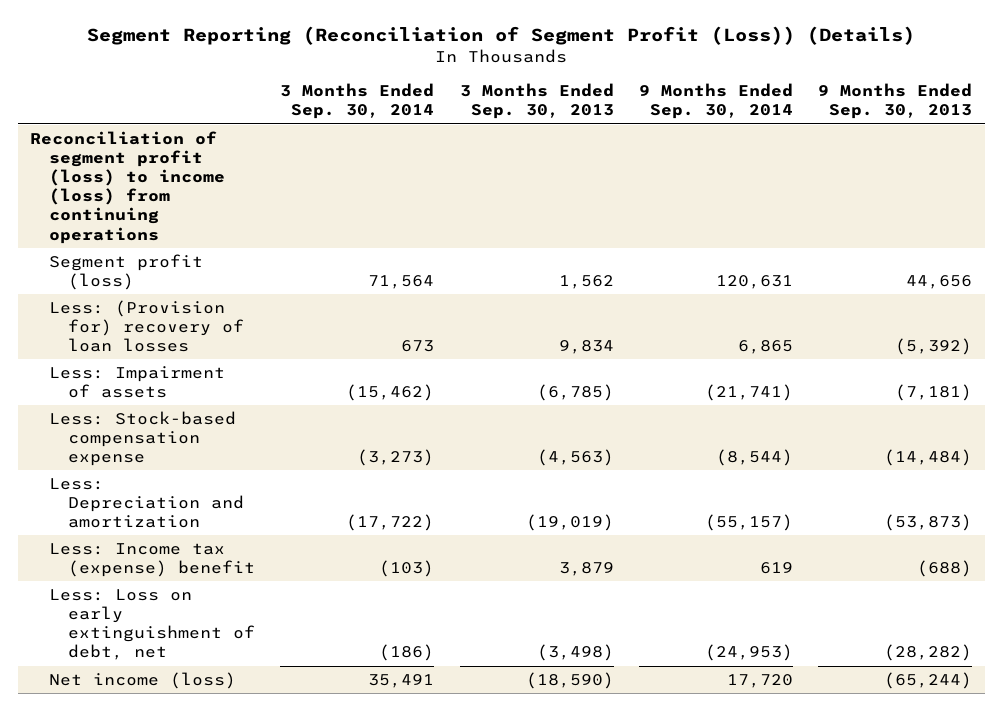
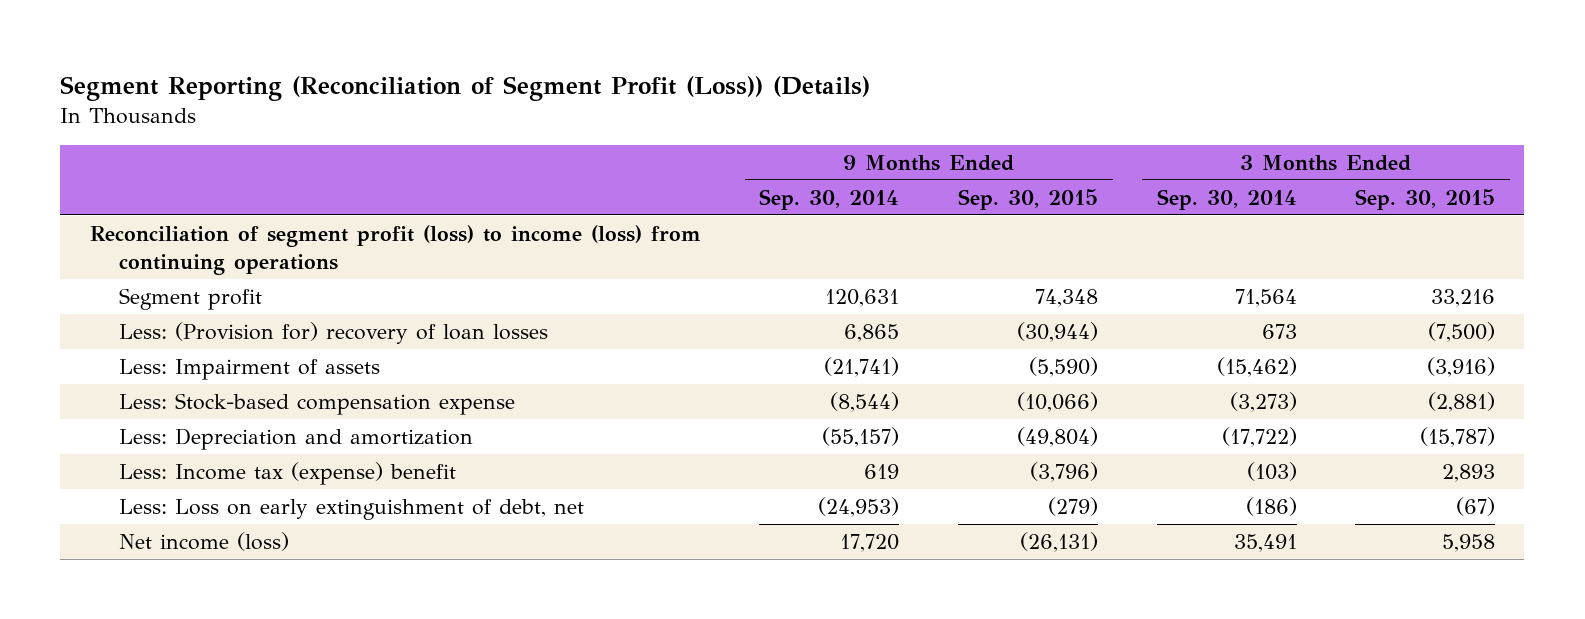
[459,83,614,120] 3 Months Ended Sep. 30, 2013 -> none
[818,83,973,120] 9 Months Ended Sep. 30, 2013 -> none
none -> [957,188,1098,210] Sep. 30, 2015
none -> [1355,188,1496,210] Sep. 30, 2015
[49,253,204,291] Segment profit (loss) -> [119,287,263,310] Segment profit

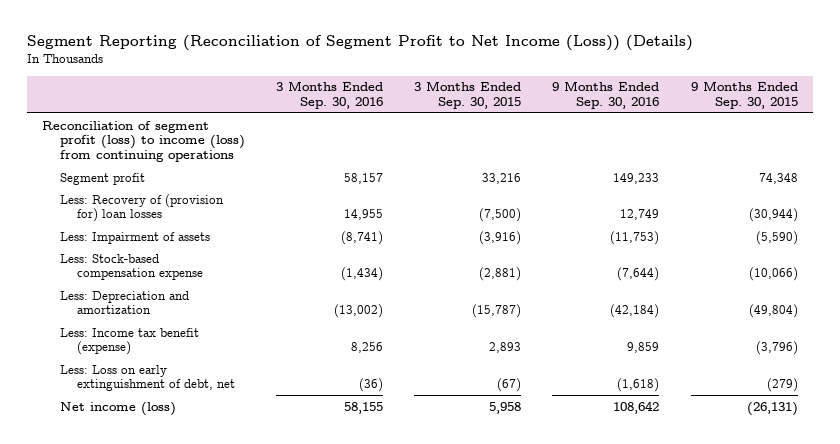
[60,76,871,102] Segment Reporting (Reconciliation of Segment Profit (Loss)) (Details) -> [26,35,693,52] Segment Reporting (Reconciliation of Segment Profit to Net Income (Loss)) (Details)
[759,188,900,210] Sep. 30, 2014 -> none
[1156,188,1297,210] Sep. 30, 2014 -> none
none -> [275,81,383,110] 3 Months Ended Sep. 30, 2016
none -> [552,81,660,110] 9 Months Ended Sep. 30, 2016
[119,321,549,344] Less: (Provision for) recovery of loan losses -> [59,193,224,223] Less: Recovery of (provision for) loan losses
[119,461,457,485] Less: Income tax (expense) benefit -> [59,327,199,356] Less: Income tax benefit (expense)

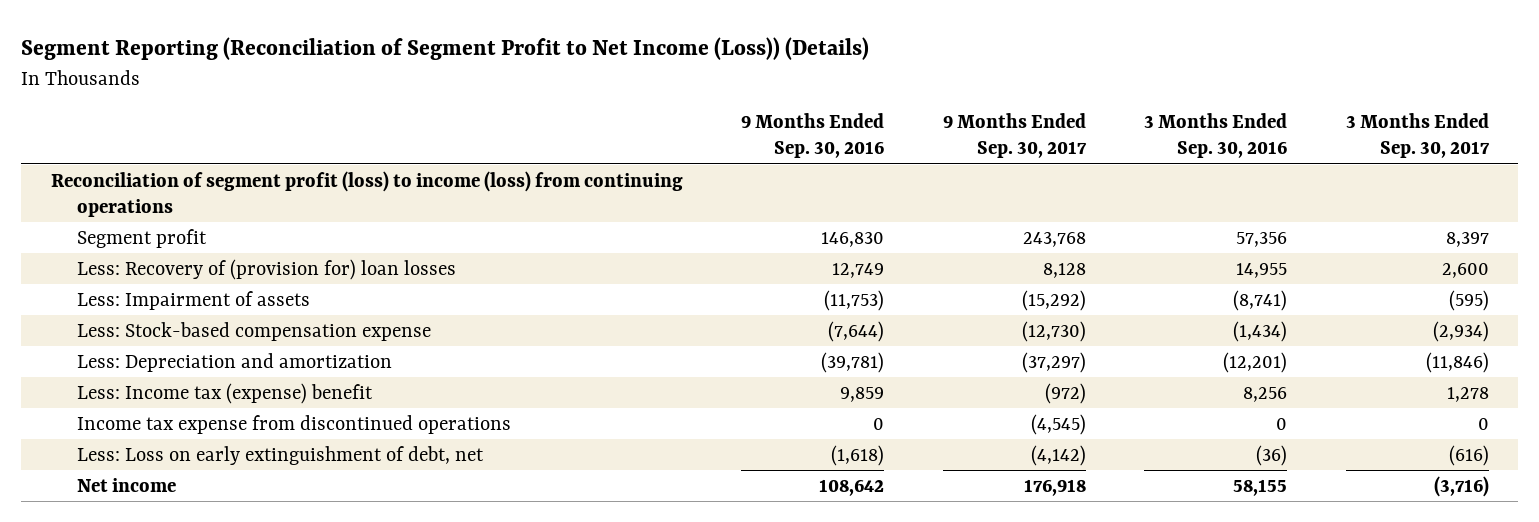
[414,81,522,110] 3 Months Ended Sep. 30, 2015 -> none
[690,81,798,110] 9 Months Ended Sep. 30, 2015 -> none
none -> [942,113,1087,159] 9 Months Ended Sep. 30, 2017
none -> [1345,113,1490,159] 3 Months Ended Sep. 30, 2017
[343,172,383,184] 58,157 -> [1236,231,1288,247] 57,356
[613,172,660,184] 149,233 -> [821,231,885,247] 146,830
[333,304,383,319] (13,002) -> [1223,351,1288,373] (12,201)
[610,304,660,319] (42,184) -> [821,351,885,373] (39,781)
[59,327,199,356] Less: Income tax benefit (expense) -> [77,382,374,404] Less: Income tax (expense) benefit
none -> [77,414,512,434] Income tax expense from discontinued operations
[59,401,176,416] Net income (loss) -> [77,477,177,492] Net income

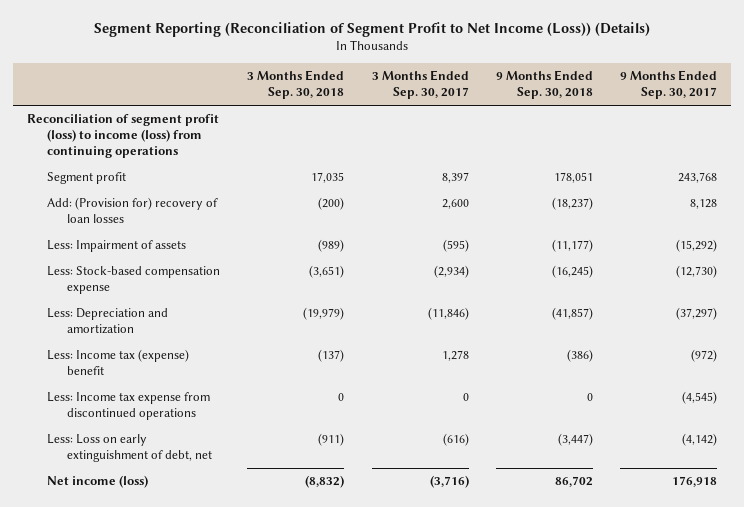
[741,113,885,159] 9 Months Ended Sep. 30, 2016 -> none
[1144,113,1288,159] 3 Months Ended Sep. 30, 2016 -> none
none -> [247,70,345,100] 3 Months Ended Sep. 30, 2018
none -> [496,70,594,100] 9 Months Ended Sep. 30, 2018
[77,258,457,280] Less: Recovery of (provision for) loan losses -> [47,197,219,223] Add: (Provision for) recovery of loan losses
[77,414,512,434] Income tax expense from discontinued operations -> [47,392,211,420] Less: Income tax expense from discontinued operations
[77,477,177,492] Net income -> [47,475,149,489] Net income (loss)

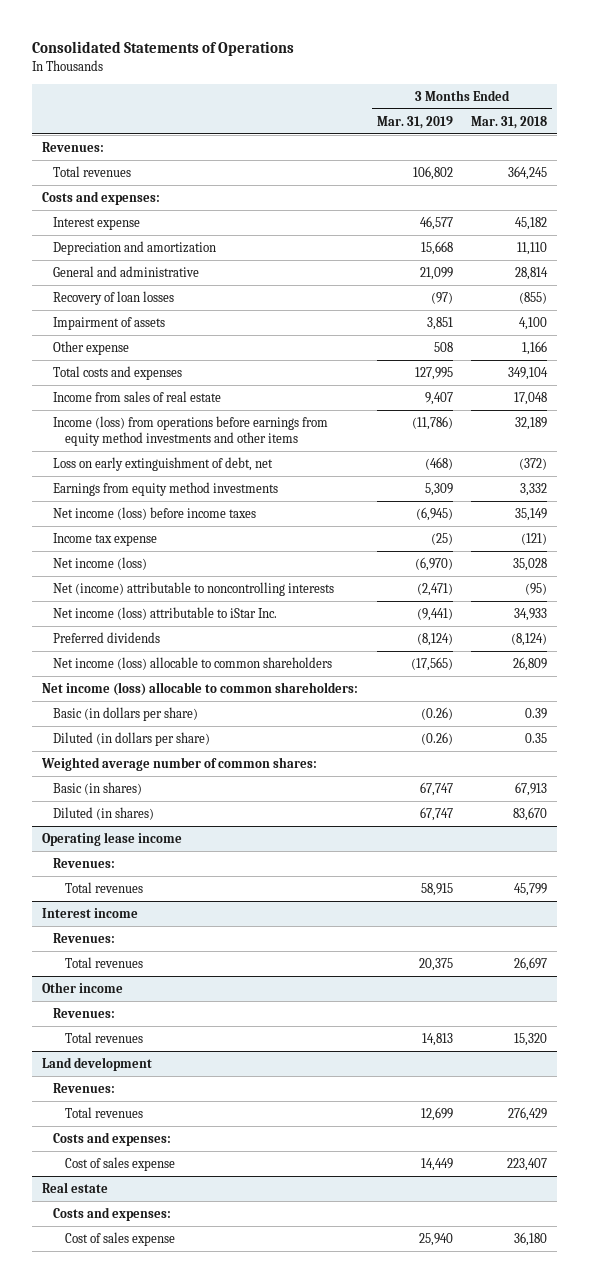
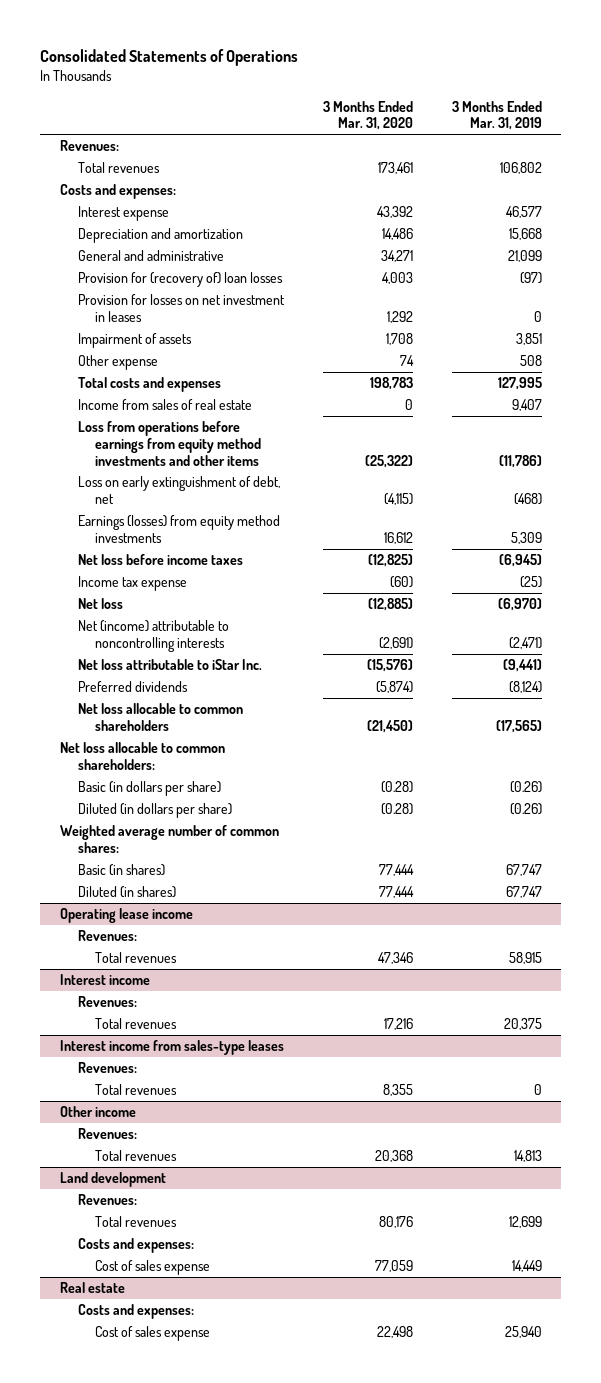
[471,115,548,129] Mar. 31, 2018 -> none
none -> [322,100,413,131] 3 Months Ended Mar. 31, 2020
[53,290,175,305] Recovery of loan losses -> [77,272,283,288] Provision for (recovery of) loan losses
none -> [77,294,285,322] Provision for losses on net investment in leases
[53,415,329,446] Income (loss) from operations before earnings from equity method investments and other items -> [77,421,262,466] Loss from operations before earnings from equity method investments and other items
[53,481,279,496] Earnings from equity method investments -> [77,515,280,543] Earnings (losses) from equity method investments
[53,506,257,520] Net income (loss) before income taxes -> [77,554,243,566] Net loss before income taxes
[53,556,148,570] Net income (loss) -> [77,598,123,610] Net loss
[53,606,278,620] Net income (loss) attributable to iStar Inc. -> [77,659,262,671] Net loss attributable to iStar Inc.
[53,656,333,670] Net income (loss) allocable to common shareholders -> [77,703,243,731] Net loss allocable to common shareholders
[41,681,358,696] Net income (loss) allocable to common shareholders: -> [59,742,225,770] Net loss allocable to common shareholders:
none -> [59,1040,284,1056] Interest income from sales-type leases
none -> [77,1062,137,1074] Revenues:
none -> [95,1084,178,1096] Total revenues

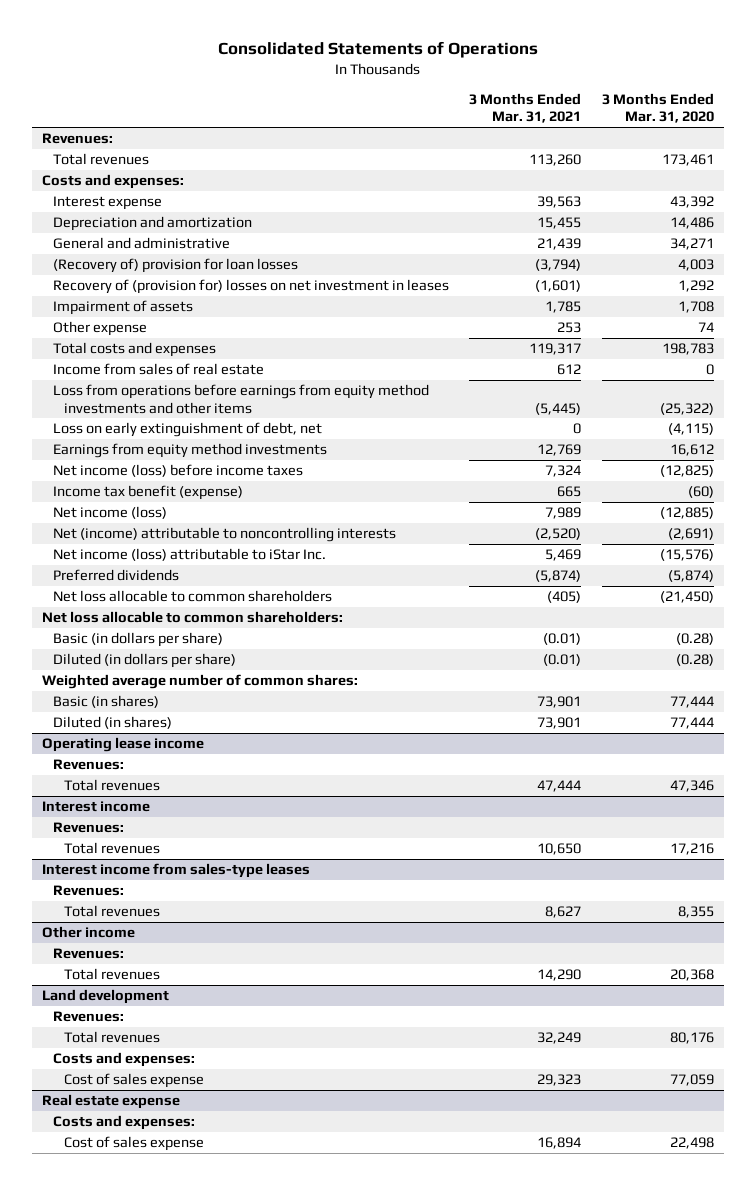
[451,100,542,131] 3 Months Ended Mar. 31, 2019 -> none
none -> [469,93,582,124] 3 Months Ended Mar. 31, 2021
[77,272,283,288] Provision for (recovery of) loan losses -> [52,258,298,274] (Recovery of) provision for loan losses
[77,294,285,322] Provision for losses on net investment in leases -> [52,279,449,295] Recovery of (provision for) losses on net investment in leases
[77,515,280,543] Earnings (losses) from equity method investments -> [52,443,327,459] Earnings from equity method investments
[77,554,243,566] Net loss before income taxes -> [52,464,303,478] Net income (loss) before income taxes
[77,576,187,592] Income tax expense -> [52,485,243,501] Income tax benefit (expense)
[77,598,123,610] Net loss -> [52,506,167,520] Net income (loss)
[77,659,262,671] Net loss attributable to iStar Inc. -> [52,548,326,562] Net income (loss) attributable to iStar Inc.
[59,1282,125,1294] Real estate -> [41,1094,180,1110] Real estate expense

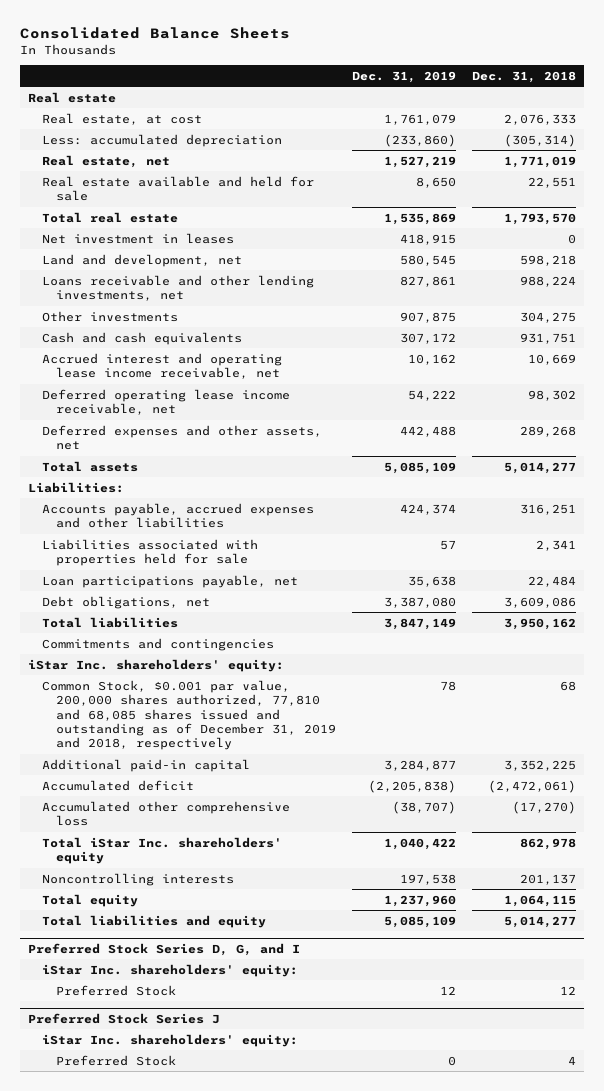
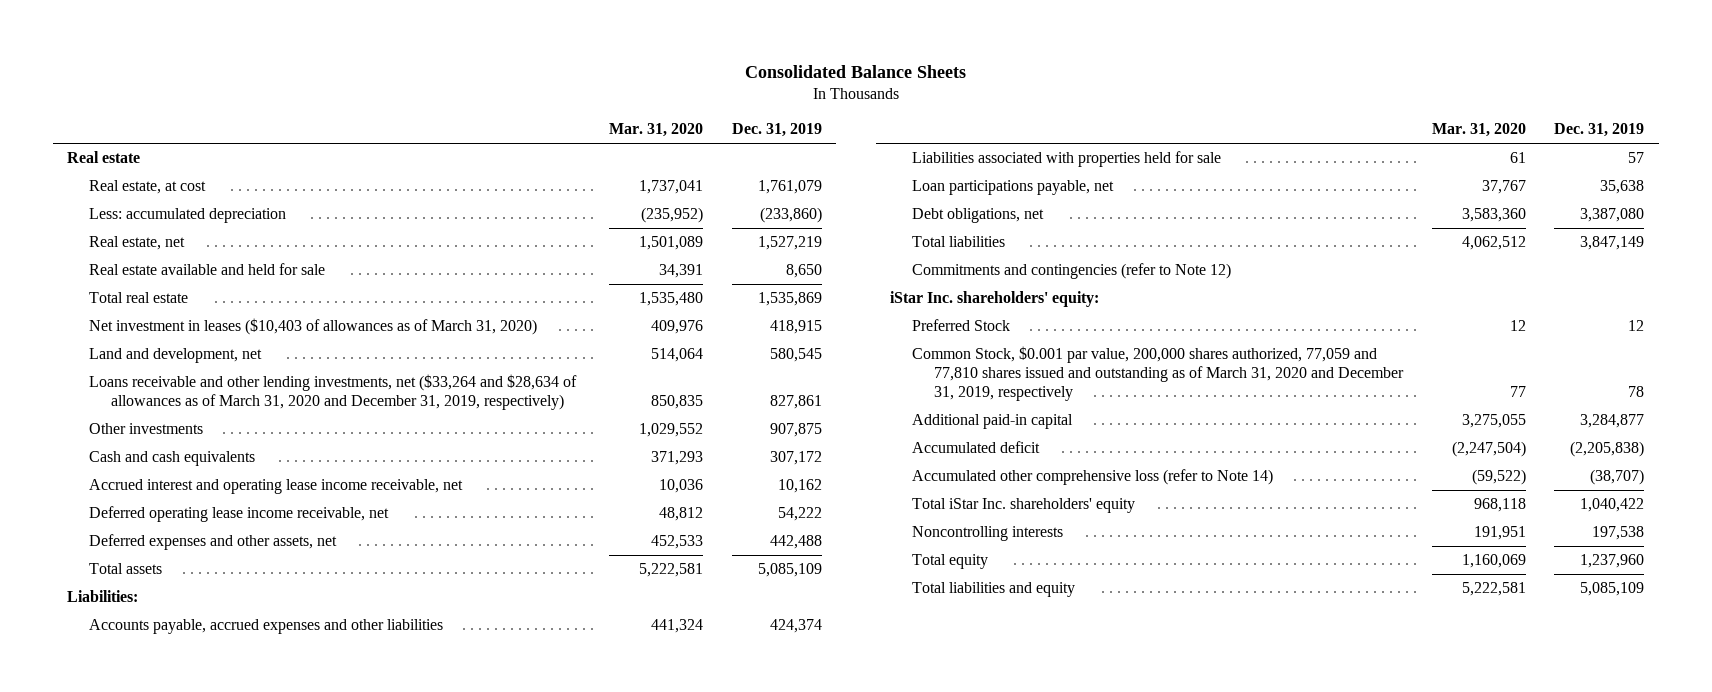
[472,70,577,83] Dec. 31, 2018 -> none
none -> [608,123,703,138] Mar. 31, 2020
[42,232,235,244] Net investment in leases -> [89,318,538,336] Net investment in leases ($10,403 of allowances as of March 31, 2020)
[42,274,315,302] Loans receivable and other lending investments, net -> [89,374,578,411] Loans receivable and other lending investments, net ($33,264 and $28,634 of allowances as of March 31, 2020 and December 31, 2019, respectively)
[42,637,275,651] Commitments and contingencies -> [911,263,1231,280] Commitments and contingencies (refer to Note 12)
none -> [911,319,1010,332] Preferred Stock
[42,679,337,751] Common Stock, $0.001 par value, 200,000 shares authorized, 77,810 and 68,085 shares issued and outstanding as of December 31, 2019 and 2018, respectively -> [911,346,1404,402] Common Stock, $0.001 par value, 200,000 shares authorized, 77,059 and 77,810 shares issued and outstanding as of March 31, 2020 and December 31, 2019, respectively
[42,800,291,827] Accumulated other comprehensive loss -> [911,469,1273,486] Accumulated other comprehensive loss (refer to Note 14)
[28,942,301,956] Preferred Stock Series D, G, and I -> none
[42,963,299,977] iStar Inc. shareholders' equity: -> none
[56,984,177,996] Preferred Stock -> none
[28,1012,221,1024] Preferred Stock Series J -> none
[42,1033,299,1047] iStar Inc. shareholders' equity: -> none
[56,1054,177,1066] Preferred Stock -> none

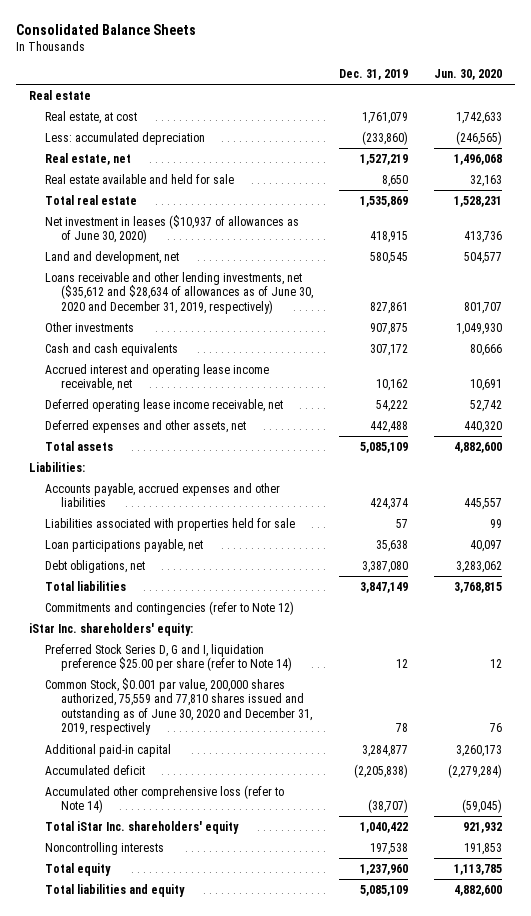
[608,123,703,138] Mar. 31, 2020 -> none
none -> [434,69,503,81] Jun. 30, 2020
[89,318,538,336] Net investment in leases ($10,403 of allowances as of March 31, 2020) -> [45,214,300,244] Net investment in leases ($10,937 of allowances as of June 30, 2020)
[89,374,578,411] Loans receivable and other lending investments, net ($33,264 and $28,634 of allowances as of March 31, 2020 and December 31, 2019, respectively) -> [45,271,314,314] Loans receivable and other lending investments, net ($35,612 and $28,634 of allowances as of June 30, 2020 and December 31, 2019, respectively)
[911,319,1010,332] Preferred Stock -> [45,643,293,672] Preferred Stock Series D, G and I, liquidation preference $25.00 per share (refer to Note 14)
[911,346,1404,402] Common Stock, $0.001 par value, 200,000 shares authorized, 77,059 and 77,810 shares issued and outstanding as of March 31, 2020 and December 31, 2019, respectively -> [45,677,313,736] Common Stock, $0.001 par value, 200,000 shares authorized, 75,559 and 77,810 shares issued and outstanding as of June 30, 2020 and December 31, 2019, respectively

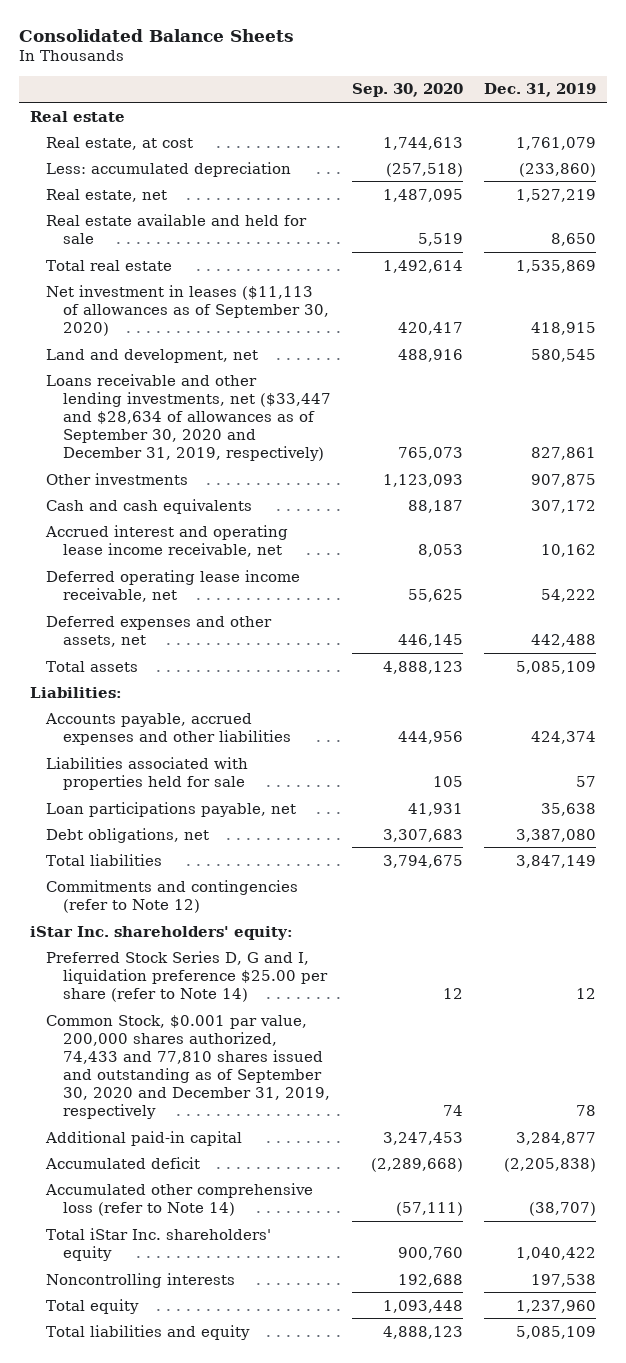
[434,69,503,81] Jun. 30, 2020 -> none
none -> [351,83,463,98] Sep. 30, 2020
[45,214,300,244] Net investment in leases ($10,937 of allowances as of June 30, 2020) -> [46,284,329,336] Net investment in leases ($11,113 of allowances as of September 30, 2020)
[45,271,314,314] Loans receivable and other lending investments, net ($35,612 and $28,634 of allowances as of June 30, 2020 and December 31, 2019, respectively) -> [46,373,331,461] Loans receivable and other lending investments, net ($33,447 and $28,634 of allowances as of September 30, 2020 and December 31, 2019, respectively)
[45,677,313,736] Common Stock, $0.001 par value, 200,000 shares authorized, 75,559 and 77,810 shares issued and outstanding as of June 30, 2020 and December 31, 2019, respectively -> [46,1014,330,1120] Common Stock, $0.001 par value, 200,000 shares authorized, 74,433 and 77,810 shares issued and outstanding as of September 30, 2020 and December 31, 2019, respectively

